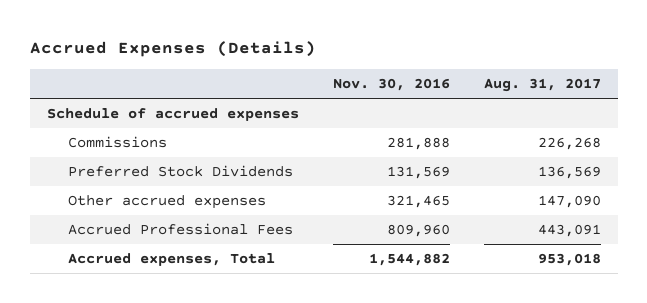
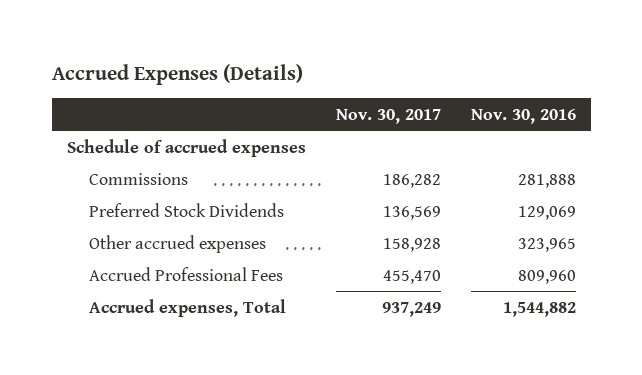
[483,78,601,93] Aug. 31, 2017 -> none
none -> [335,108,441,124] Nov. 30, 2017
[386,166,450,180] 131,569 -> [517,205,576,220] 129,069
[386,195,450,209] 321,465 -> [517,237,576,252] 323,965

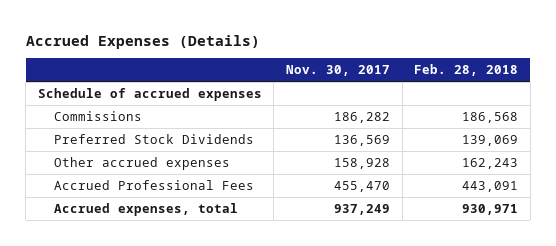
[470,108,576,124] Nov. 30, 2016 -> none
none -> [414,64,519,77] Feb. 28, 2018
[88,298,286,317] Accrued expenses, Total -> [54,202,239,216] Accrued expenses, total

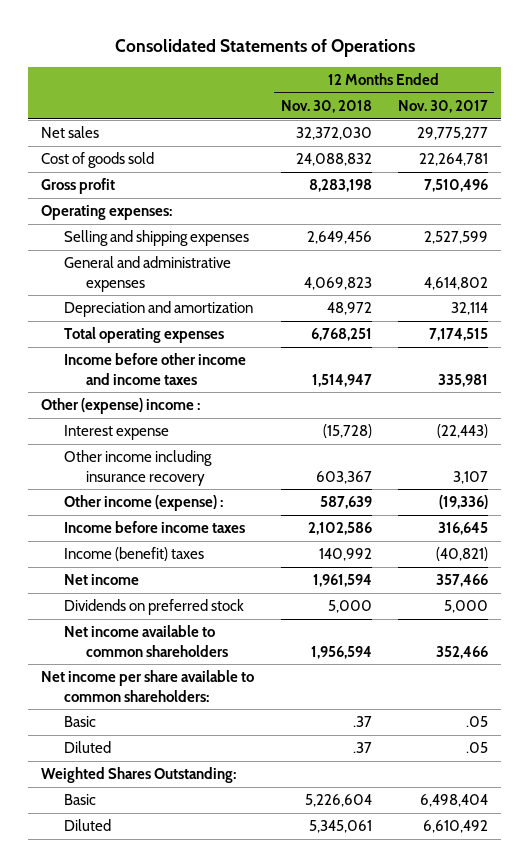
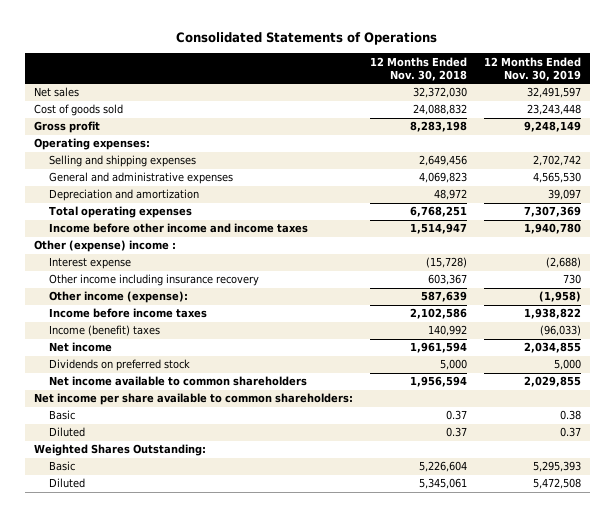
[397,100,488,114] Nov. 30, 2017 -> none
none -> [484,56,582,81] 12 Months Ended Nov. 30, 2019
[63,495,223,512] Other income (expense) : -> [48,291,188,304] Other income (expense):
[352,716,372,728] .37 -> [445,410,467,421] 0.37
[352,742,372,754] .37 -> [445,427,467,438] 0.37

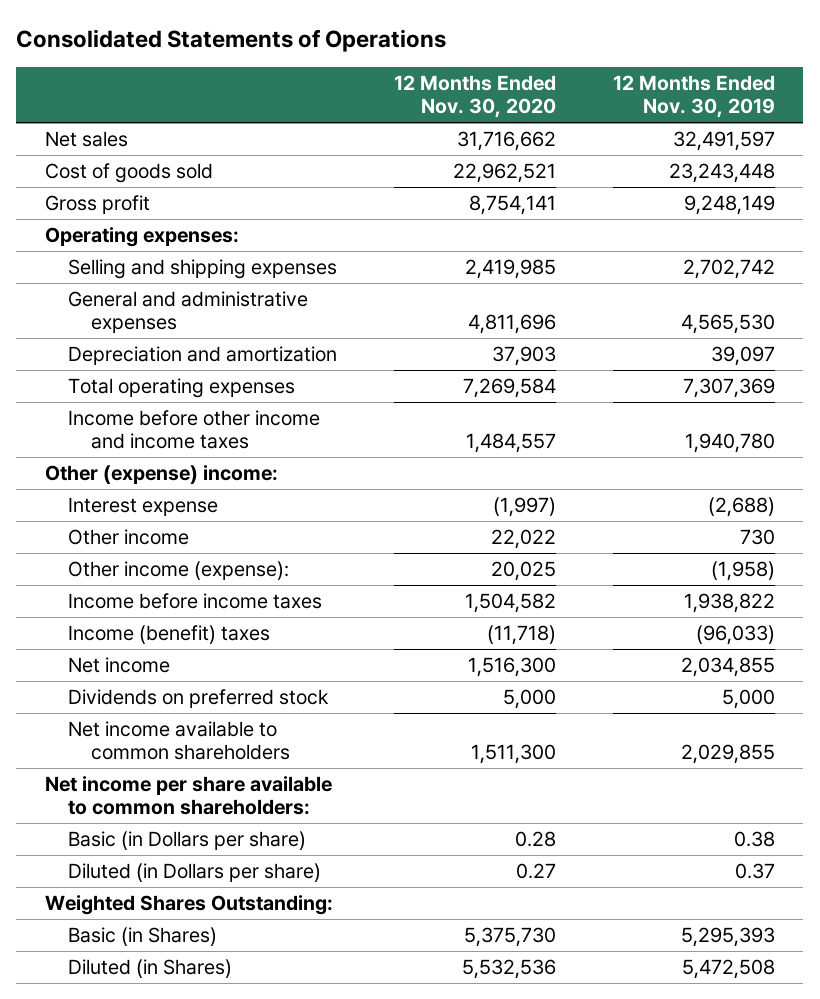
[369,56,467,81] 12 Months Ended Nov. 30, 2018 -> none
none -> [393,74,556,119] 12 Months Ended Nov. 30, 2020
[33,240,176,253] Other (expense) income : -> [44,465,278,485] Other (expense) income:
[48,274,259,287] Other income including insurance recovery -> none
none -> [68,529,190,546] Other income
[48,410,75,421] Basic -> [68,831,307,851] Basic (in Dollars per share)
[48,427,85,438] Diluted -> [68,863,322,883] Diluted (in Dollars per share)
[48,461,75,472] Basic -> [68,927,218,947] Basic (in Shares)
[48,478,85,489] Diluted -> [68,959,233,979] Diluted (in Shares)

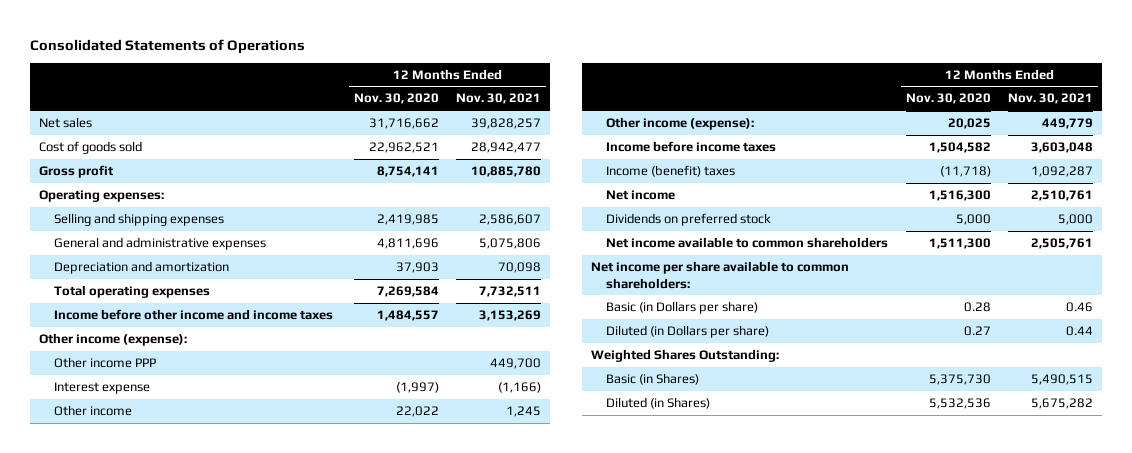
[612,74,775,119] 12 Months Ended Nov. 30, 2019 -> none
none -> [456,93,542,105] Nov. 30, 2021
[44,465,278,485] Other (expense) income: -> [38,332,187,346] Other income (expense):
none -> [54,356,157,368] Other income PPP

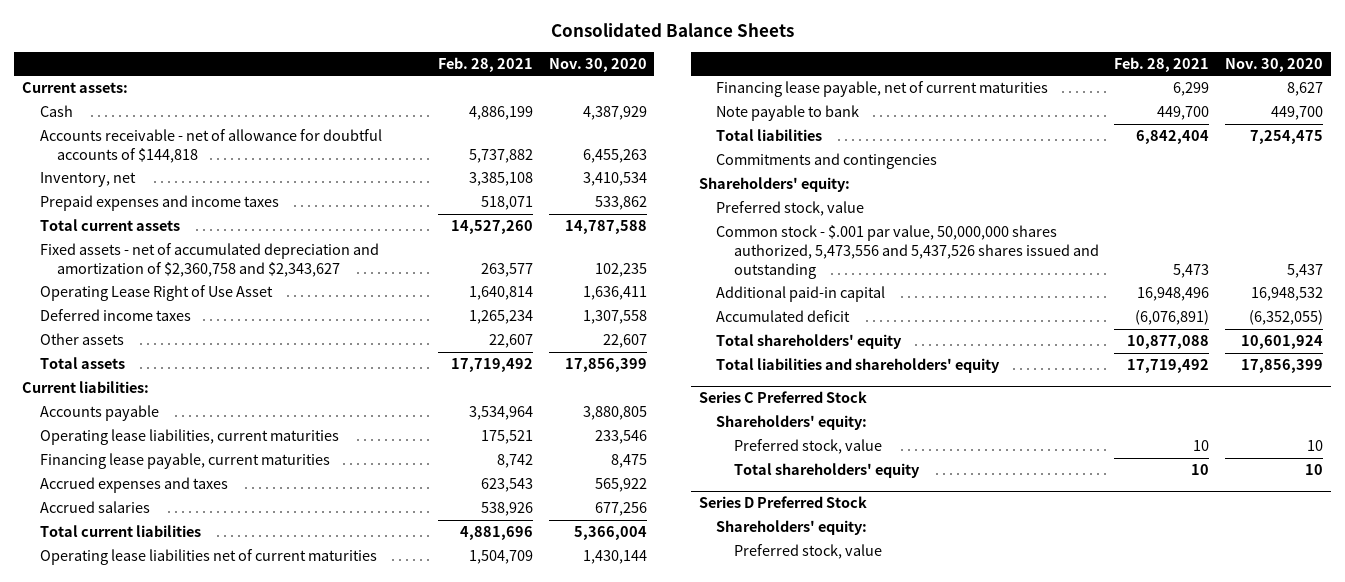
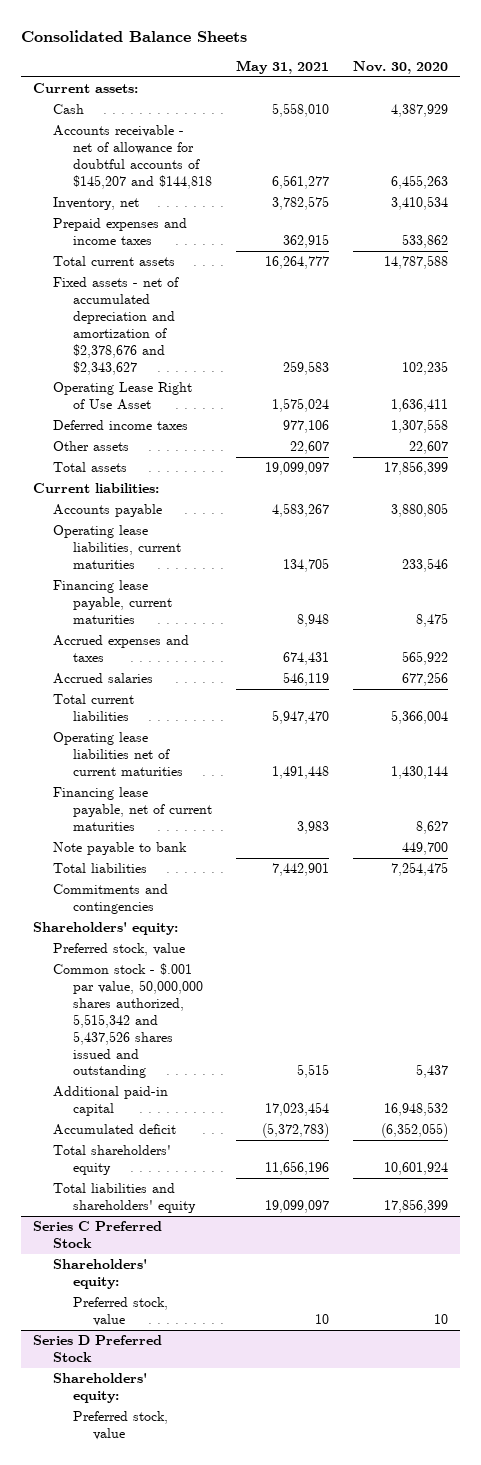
[437,56,533,72] Feb. 28, 2021 -> none
none -> [235,59,329,74] May 31, 2021
[39,129,382,163] Accounts receivable - net of allowance for doubtful accounts of $144,818 -> [53,125,213,189] Accounts receivable - net of allowance for doubtful accounts of $145,207 and $144,818
[39,243,379,277] Fixed assets - net of accumulated depreciation and amortization of $2,360,758 and $2,343,627 -> [53,277,180,375] Fixed assets - net of accumulated depreciation and amortization of $2,378,676 and $2,343,627
[716,225,1099,279] Common stock - $.001 par value, 50,000,000 shares authorized, 5,473,556 and 5,437,526 shares issued and outstanding -> [53,963,204,1079] Common stock - $.001 par value, 50,000,000 shares authorized, 5,515,342 and 5,437,526 shares issued and outstanding
[733,463,920,479] Total shareholders' equity -> none

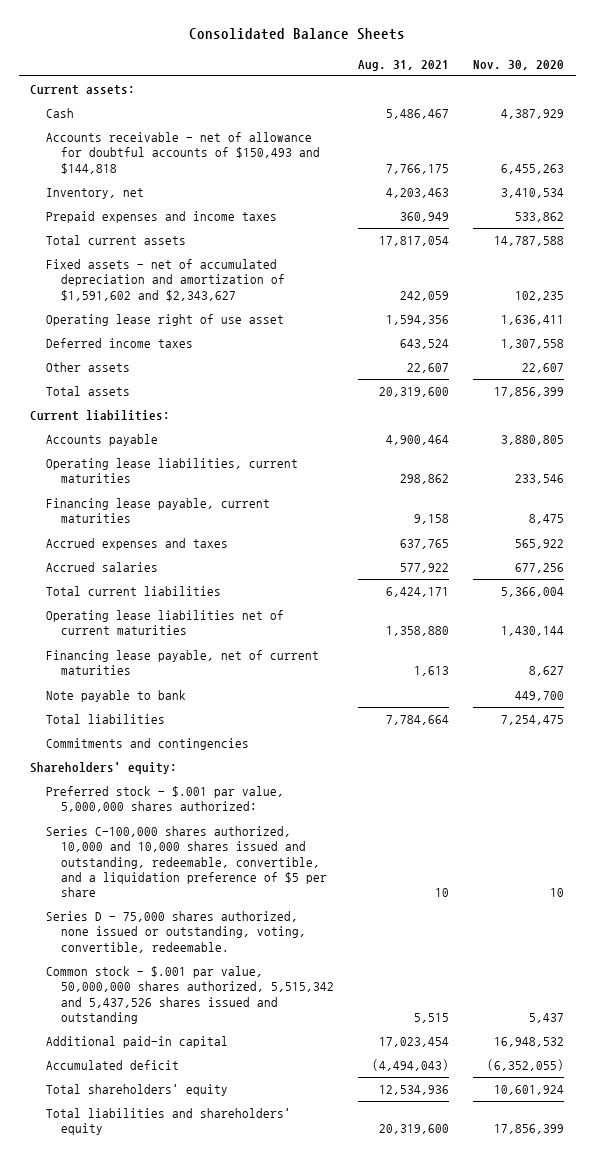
[235,59,329,74] May 31, 2021 -> none
none -> [357,59,449,71] Aug. 31, 2021
[53,125,213,189] Accounts receivable - net of allowance for doubtful accounts of $145,207 and $144,818 -> [45,132,321,174] Accounts receivable - net of allowance for doubtful accounts of $150,493 and $144,818
[53,277,180,375] Fixed assets - net of accumulated depreciation and amortization of $2,378,676 and $2,343,627 -> [45,259,286,301] Fixed assets - net of accumulated depreciation and amortization of $1,591,602 and $2,343,627
[53,382,193,411] Operating Lease Right of Use Asset -> [45,314,284,327] Operating lease right of use asset
[53,943,186,957] Preferred stock, value -> [45,786,284,813] Preferred stock - $.001 par value, 5,000,000 shares authorized:
none -> [45,826,328,897] Series C-100,000 shares authorized, 10,000 and 10,000 shares issued and outstanding, redeemable, convertible, and a liquidation preference of $5 per share
none -> [45,911,307,953] Series D - 75,000 shares authorized, none issued or outstanding, voting, convertible, redeemable.
[33,1221,163,1249] Series C Preferred Stock -> none
[53,1259,148,1290] Shareholders' equity: -> none
[73,1297,169,1327] Preferred stock, value -> none
[33,1335,163,1363] Series D Preferred Stock -> none
[53,1373,148,1404] Shareholders' equity: -> none
[73,1411,169,1441] Preferred stock, value -> none

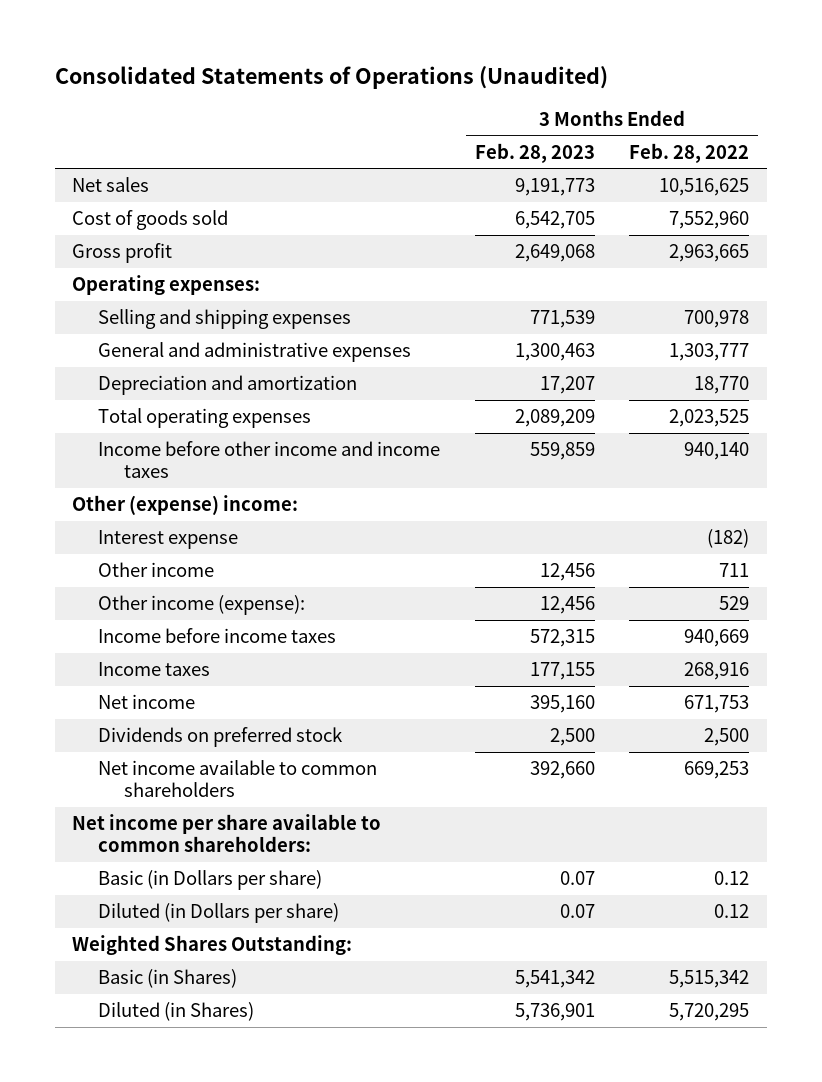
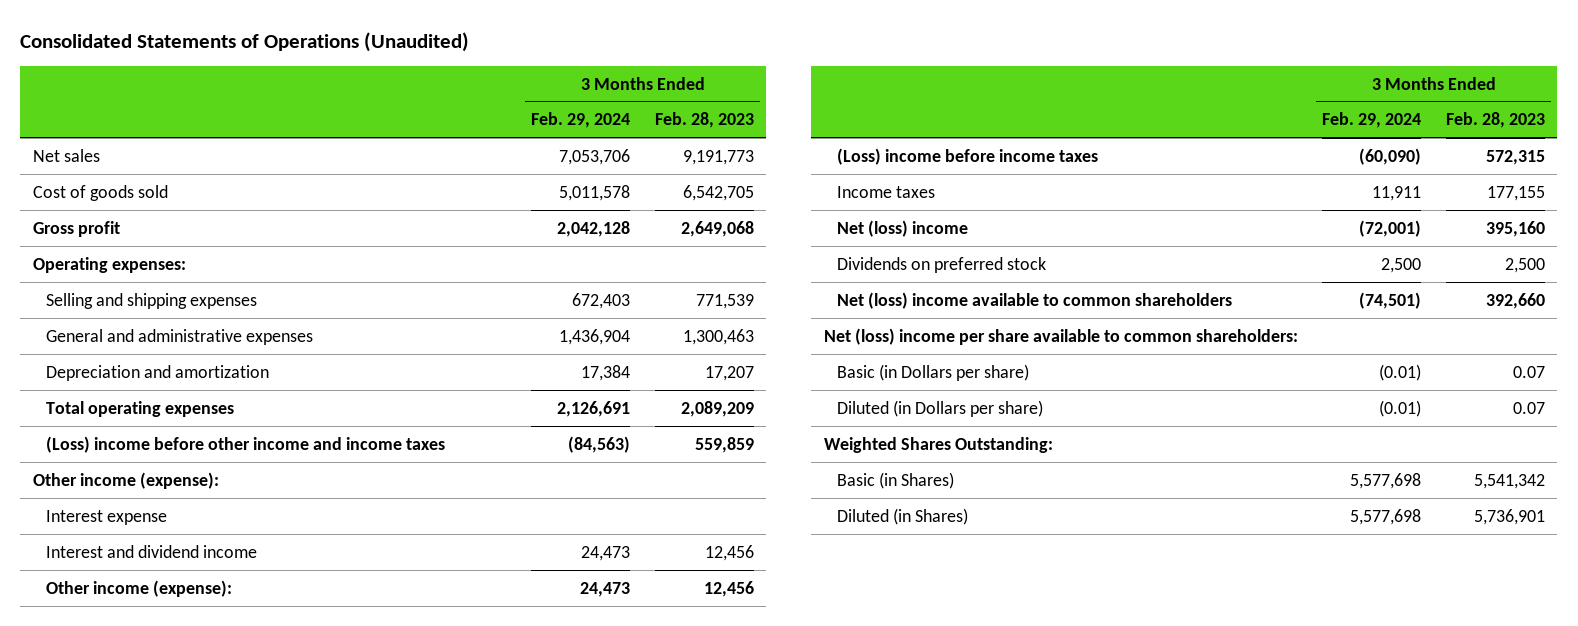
[629,142,750,163] Feb. 28, 2022 -> none
none -> [531,112,631,129] Feb. 29, 2024
[98,441,441,479] Income before other income and income taxes -> [46,435,446,453] (Loss) income before other income and income taxes
[72,495,299,516] Other (expense) income: -> [32,471,219,489] Other income (expense):
[98,562,215,578] Other income -> [46,544,258,558] Interest and dividend income
[98,628,337,644] Income before income taxes -> [837,147,1099,165] (Loss) income before income taxes
[98,694,196,710] Net income -> [837,219,969,237] Net (loss) income
[98,760,378,798] Net income available to common shareholders -> [837,291,1233,309] Net (loss) income available to common shareholders
[72,814,382,853] Net income per share available to common shareholders: -> [823,327,1298,345] Net (loss) income per share available to common shareholders:

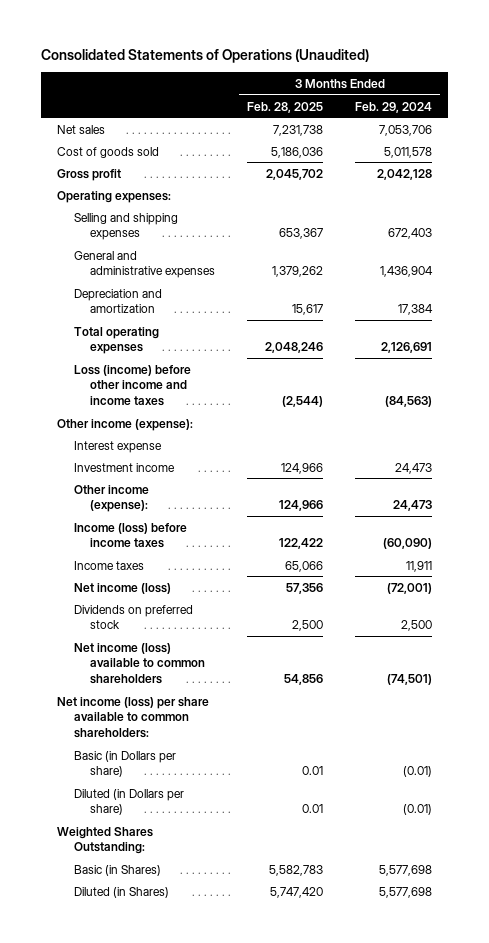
[655,112,755,129] Feb. 28, 2023 -> none
none -> [247,101,324,113] Feb. 28, 2025
[46,435,446,453] (Loss) income before other income and income taxes -> [73,364,191,407] Loss (income) before other income and income taxes
[46,544,258,558] Interest and dividend income -> [73,462,175,472] Investment income
[837,147,1099,165] (Loss) income before income taxes -> [73,522,187,549] Income (loss) before income taxes
[837,219,969,237] Net (loss) income -> [73,582,171,594] Net income (loss)
[837,291,1233,309] Net (loss) income available to common shareholders -> [73,642,206,685] Net income (loss) available to common shareholders
[823,327,1298,345] Net (loss) income per share available to common shareholders: -> [57,696,210,739] Net income (loss) per share available to common shareholders:

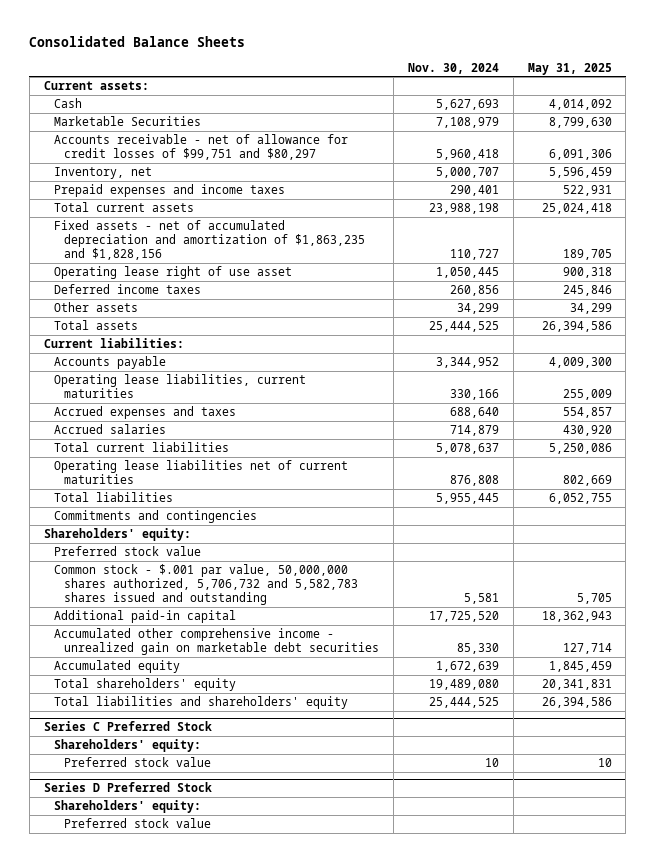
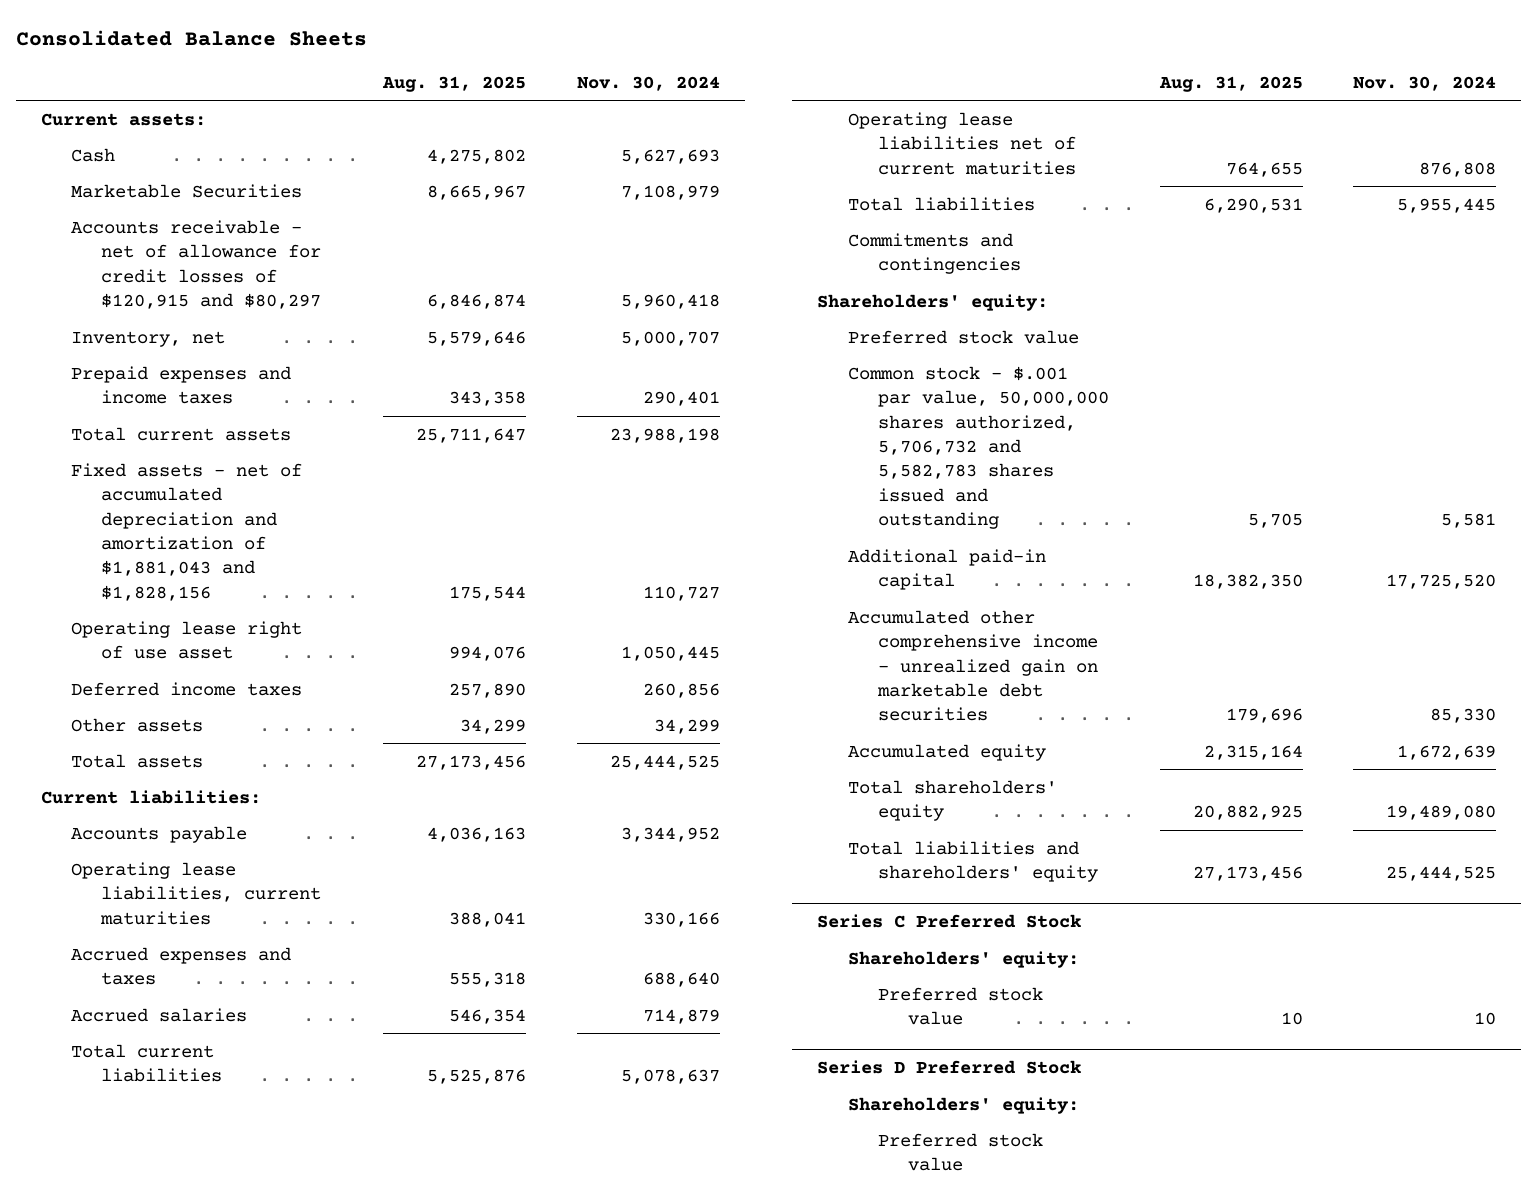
[527,62,612,75] May 31, 2025 -> none
none -> [381,75,526,92] Aug. 31, 2025
[53,134,348,161] Accounts receivable - net of allowance for credit losses of $99,751 and $80,297 -> [71,219,322,309] Accounts receivable - net of allowance for credit losses of $120,915 and $80,297
[53,220,365,261] Fixed assets - net of accumulated depreciation and amortization of $1,863,235 and $1,828,156 -> [71,462,303,601] Fixed assets - net of accumulated depreciation and amortization of $1,881,043 and $1,828,156

